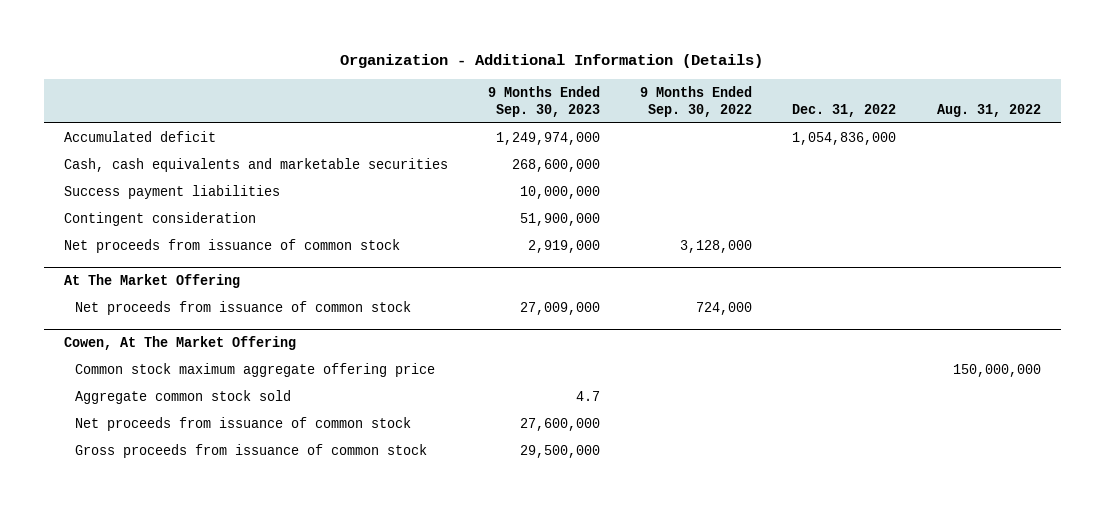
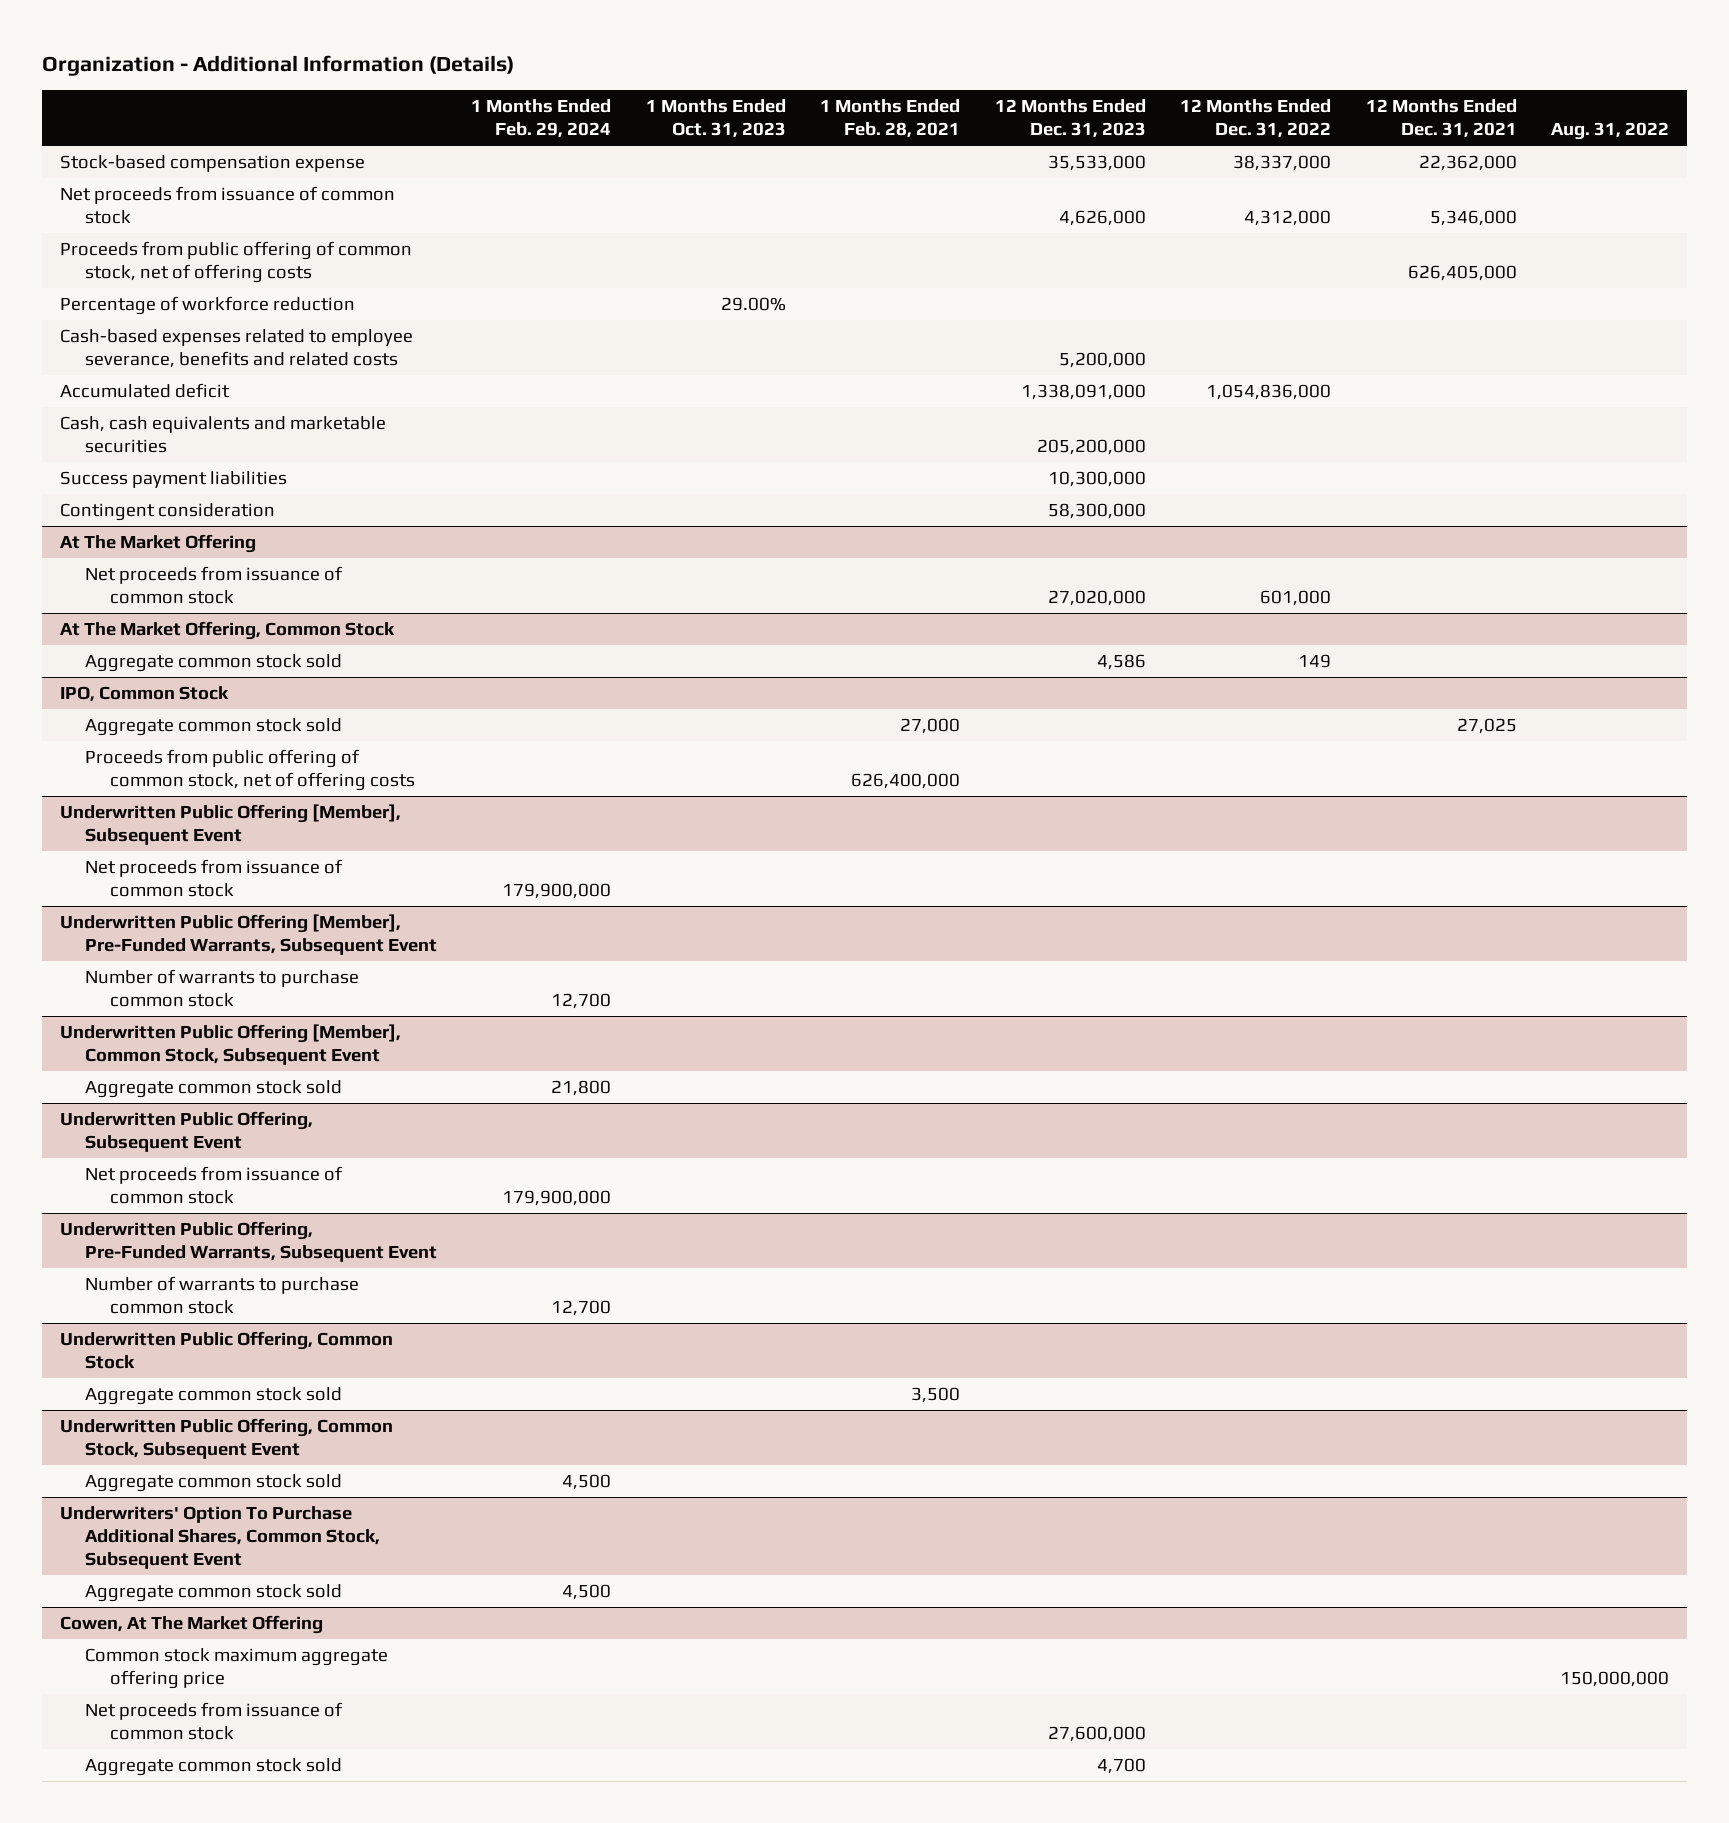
[488,85,601,117] 9 Months Ended Sep. 30, 2023 -> none
[640,85,753,117] 9 Months Ended Sep. 30, 2022 -> none
[792,103,897,117] Dec. 31, 2022 -> none
none -> [471,98,612,138] 1 Months Ended Feb. 29, 2024
none -> [645,98,786,138] 1 Months Ended Oct. 31, 2023
none -> [820,98,961,138] 1 Months Ended Feb. 28, 2021
none -> [994,98,1146,138] 12 Months Ended Dec. 31, 2023
none -> [1180,98,1332,138] 12 Months Ended Dec. 31, 2022
none -> [1365,98,1517,138] 12 Months Ended Dec. 31, 2021
none -> [59,155,365,173] Stock-based compensation expense
[64,238,401,253] Net proceeds from issuance of common stock -> [59,186,395,225] Net proceeds from issuance of common stock
none -> [59,241,412,284] Proceeds from public offering of common stock, net of offering costs
none -> [59,296,355,316] Percentage of workforce reduction
none -> [59,329,413,369] Cash-based expenses related to employee severance, benefits and related costs
none -> [59,621,395,641] At The Market Offering, Common Stock
none -> [84,654,342,673] Aggregate common stock sold
none -> [59,686,229,703] IPO, Common Stock
none -> [84,718,342,737] Aggregate common stock sold
none -> [84,749,415,792] Proceeds from public offering of common stock, net of offering costs
none -> [59,804,401,846] Underwritten Public Offering [Member], Subsequent Event
none -> [84,859,343,898] Net proceeds from issuance of common stock
none -> [59,914,437,956] Underwritten Public Offering [Member], Pre-Funded Warrants, Subsequent Event
none -> [84,969,359,1008] Number of warrants to purchase common stock
none -> [59,1024,401,1066] Underwritten Public Offering [Member], Common Stock, Subsequent Event
none -> [84,1080,342,1099] Aggregate common stock sold
none -> [59,1111,313,1153] Underwritten Public Offering, Subsequent Event
none -> [84,1166,343,1205] Net proceeds from issuance of common stock
none -> [59,1221,437,1263] Underwritten Public Offering, Pre-Funded Warrants, Subsequent Event
none -> [84,1276,359,1315] Number of warrants to purchase common stock
none -> [59,1331,393,1370] Underwritten Public Offering, Common Stock
none -> [84,1387,342,1406] Aggregate common stock sold
none -> [59,1418,393,1460] Underwritten Public Offering, Common Stock, Subsequent Event
none -> [84,1474,342,1493] Aggregate common stock sold
none -> [59,1506,380,1570] Underwriters' Option To Purchase Additional Shares, Common Stock, Subsequent Event
none -> [84,1584,342,1603] Aggregate common stock sold
[75,443,428,458] Gross proceeds from issuance of common stock -> none
[75,389,292,404] Aggregate common stock sold -> [84,1758,342,1777] Aggregate common stock sold

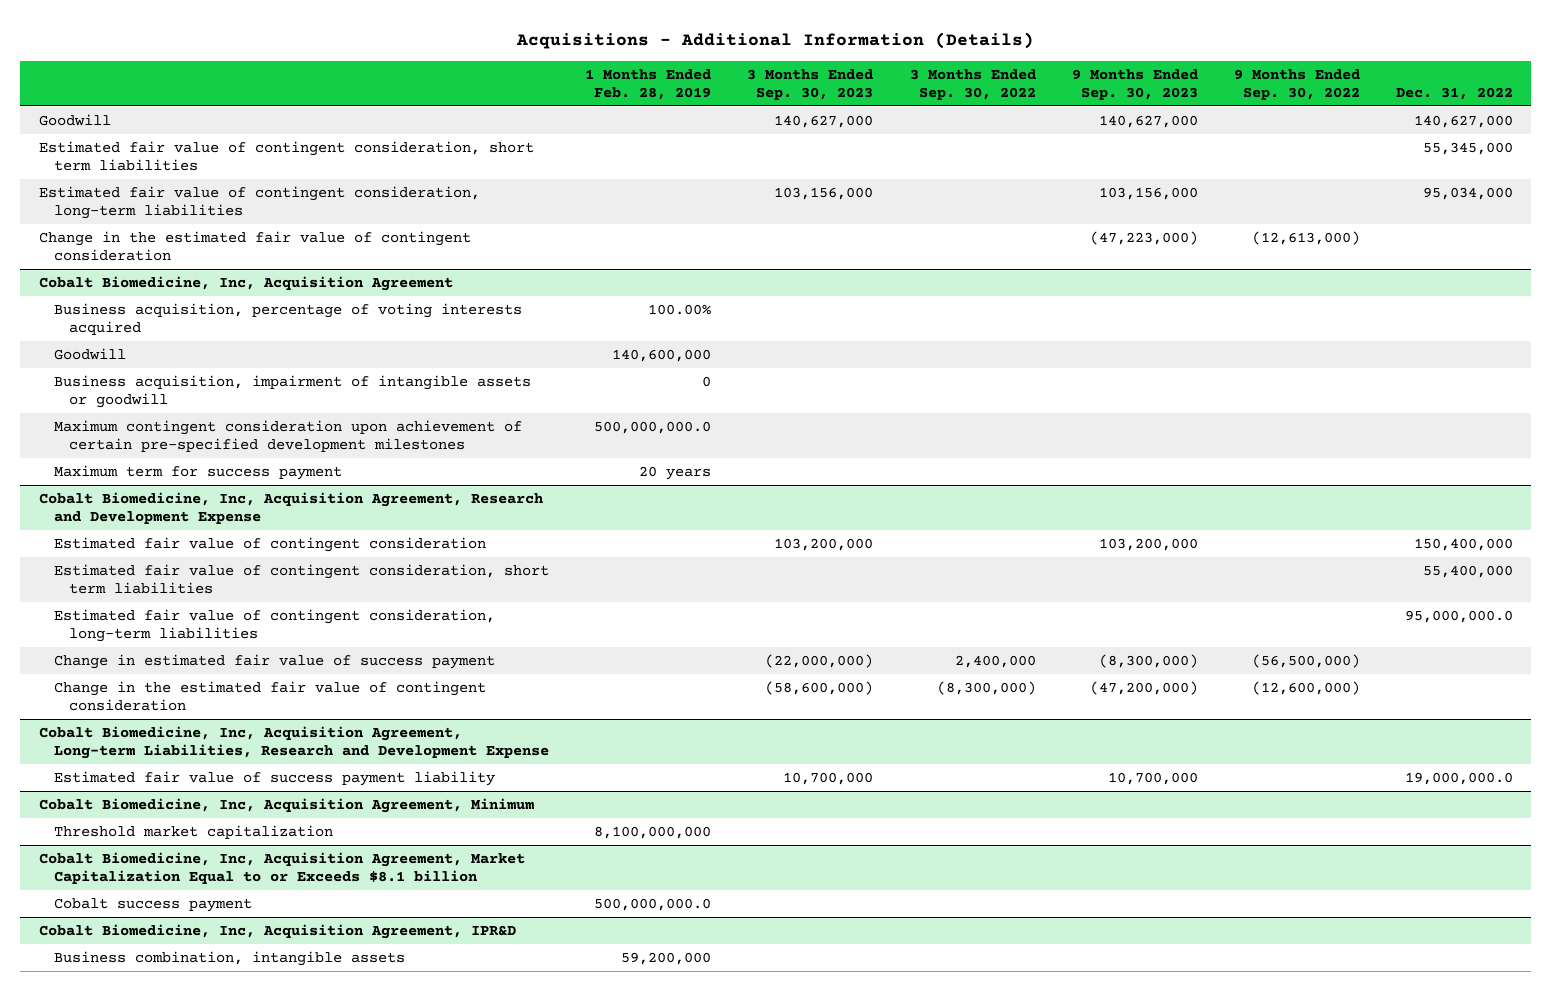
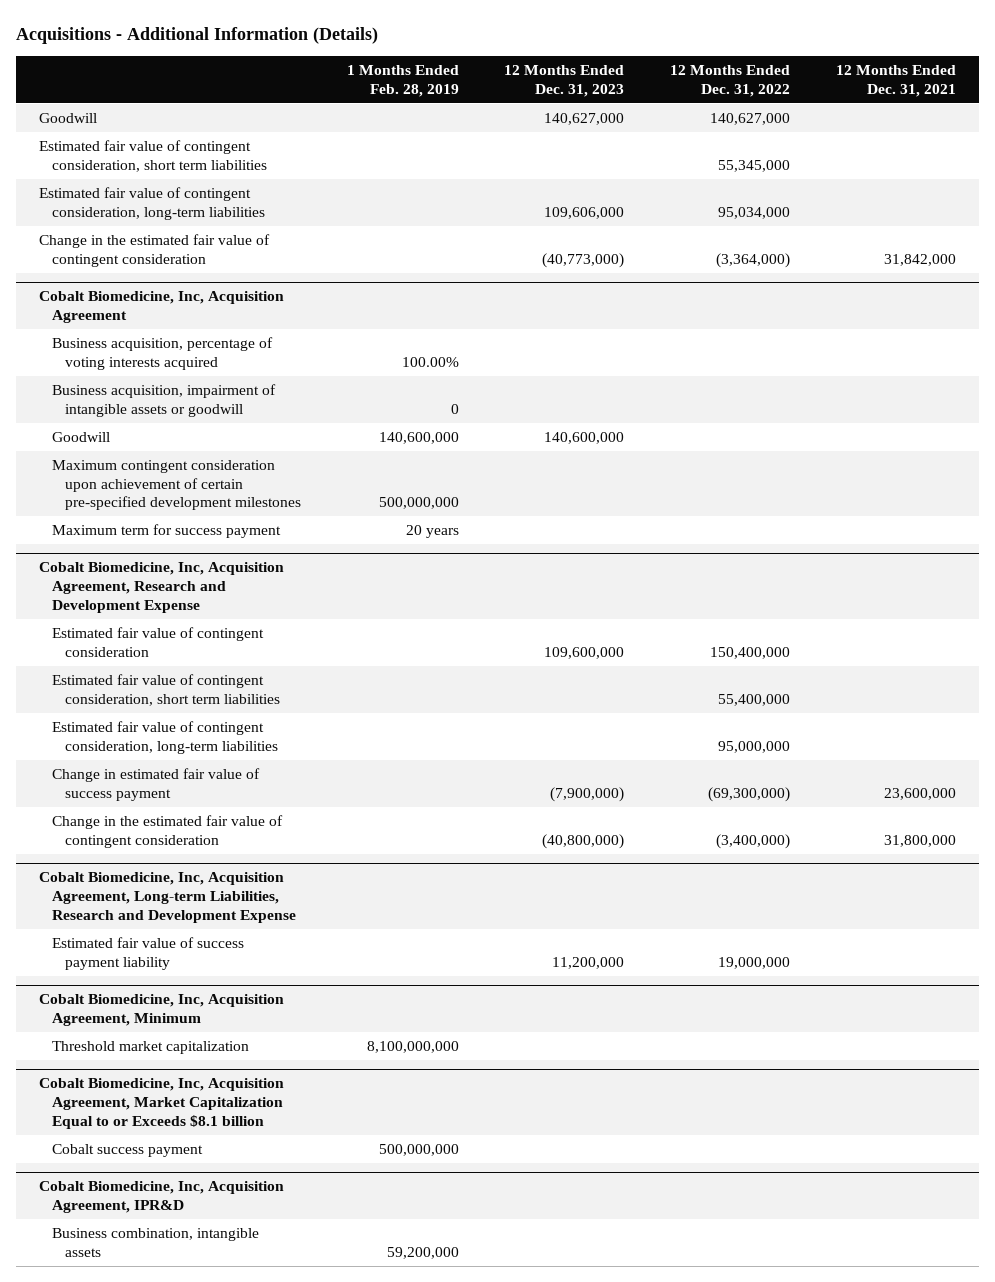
[747,68,874,100] 3 Months Ended Sep. 30, 2023 -> none
[909,68,1036,100] 3 Months Ended Sep. 30, 2022 -> none
[1071,68,1198,100] 9 Months Ended Sep. 30, 2023 -> none
[1233,68,1360,100] 9 Months Ended Sep. 30, 2022 -> none
[1396,86,1514,100] Dec. 31, 2022 -> none
none -> [504,64,625,97] 12 Months Ended Dec. 31, 2023
none -> [670,64,791,97] 12 Months Ended Dec. 31, 2022
none -> [836,64,957,97] 12 Months Ended Dec. 31, 2021
[53,348,126,361] Goodwill -> [51,432,110,443] Goodwill
[594,421,712,435] 500,000,000.0 -> [378,497,459,510] 500,000,000
[594,898,712,912] 500,000,000.0 -> [378,1144,459,1157] 500,000,000

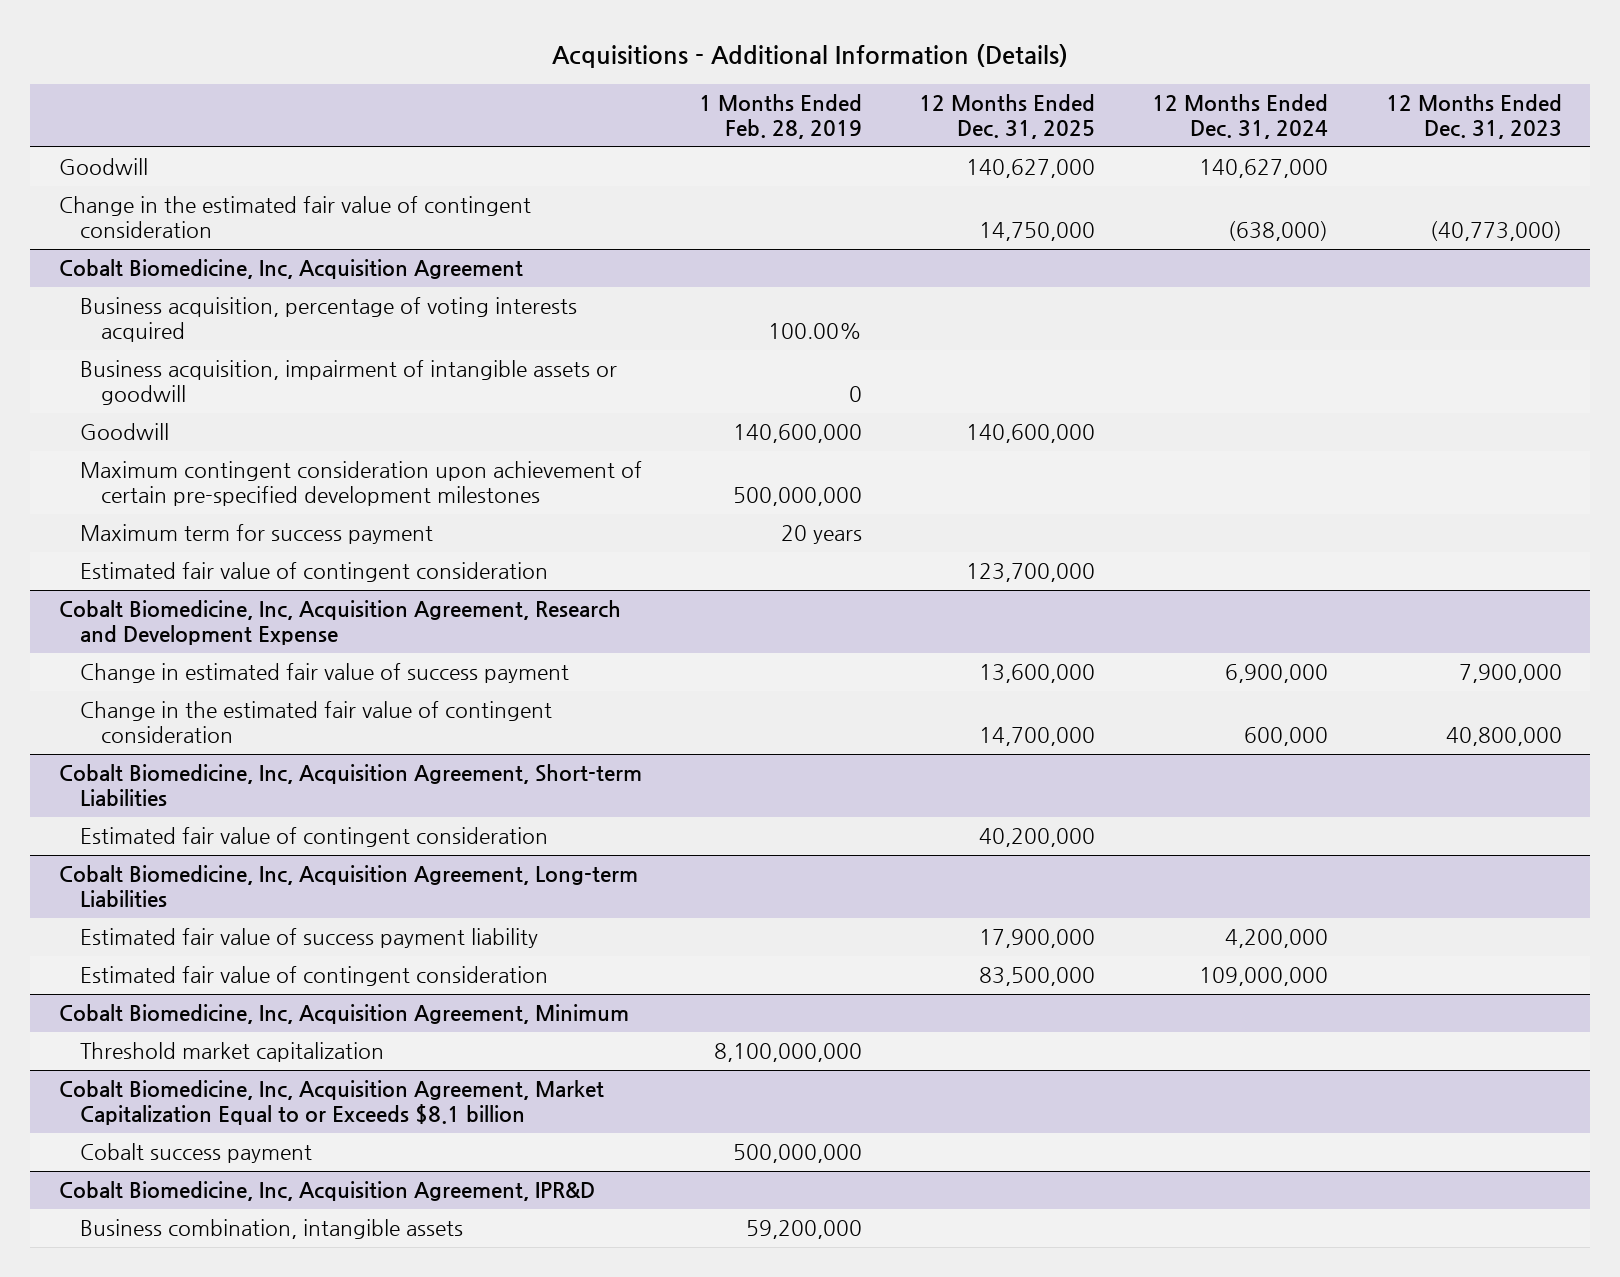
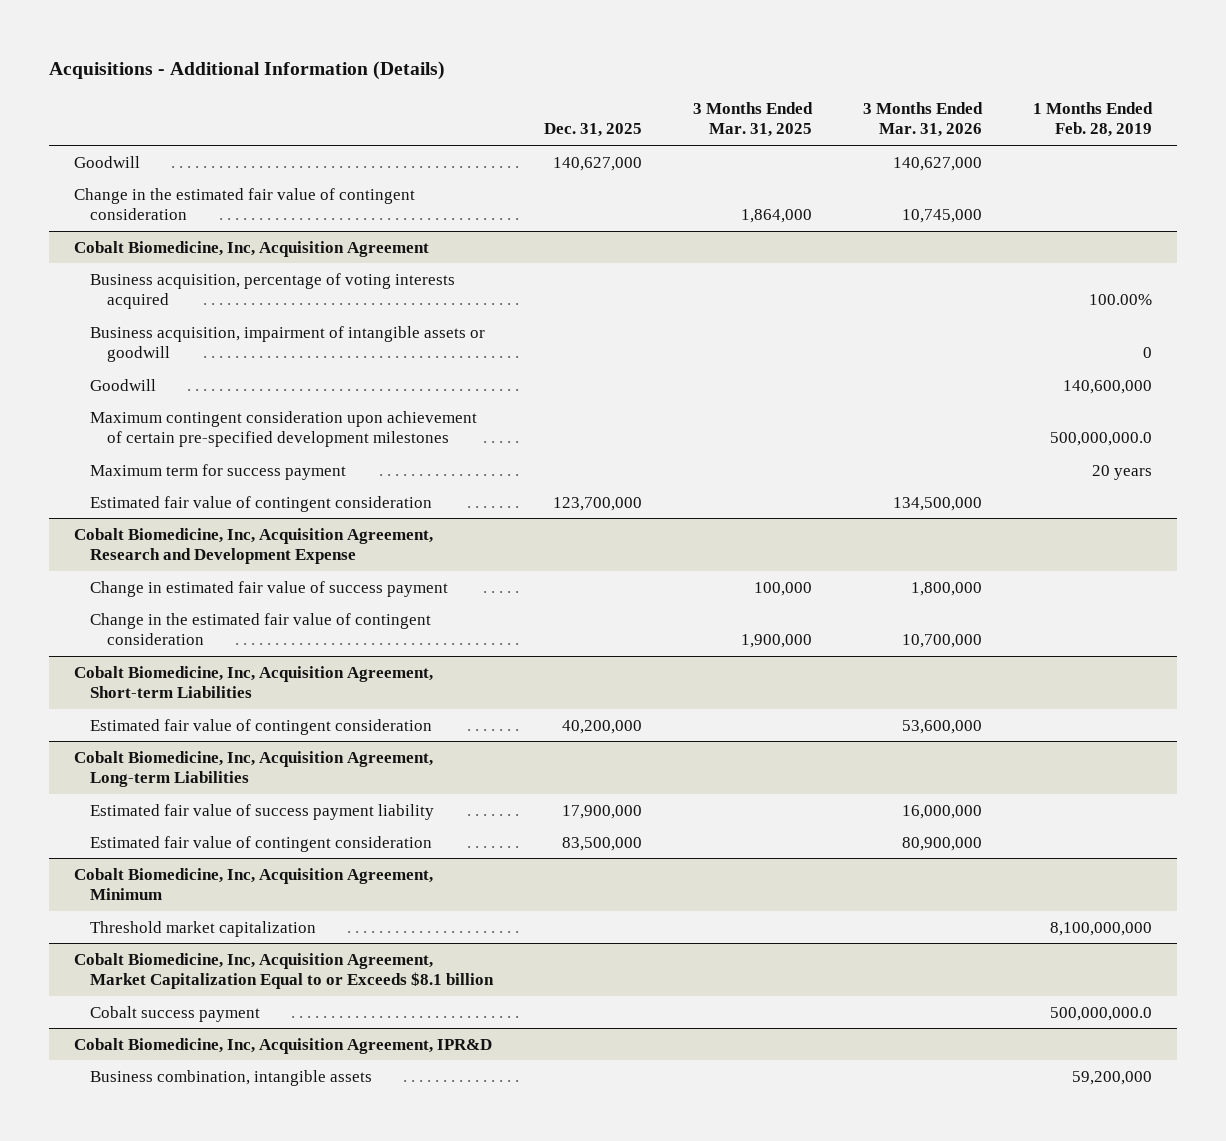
[919,94,1096,140] 12 Months Ended Dec. 31, 2025 -> none
[1152,94,1329,140] 12 Months Ended Dec. 31, 2024 -> none
[1385,94,1562,140] 12 Months Ended Dec. 31, 2023 -> none
none -> [544,123,643,138] Dec. 31, 2025
none -> [692,101,813,138] 3 Months Ended Mar. 31, 2025
none -> [862,101,983,138] 3 Months Ended Mar. 31, 2026
[733,487,863,507] 500,000,000 -> [1049,432,1152,447] 500,000,000.0
[733,1144,863,1164] 500,000,000 -> [1049,1006,1152,1021] 500,000,000.0

